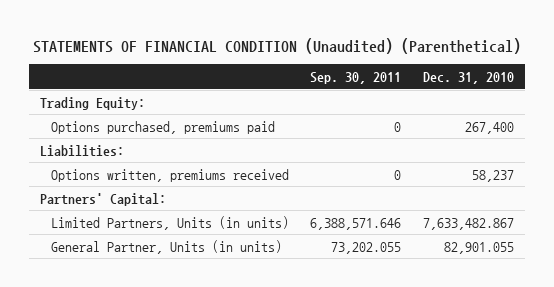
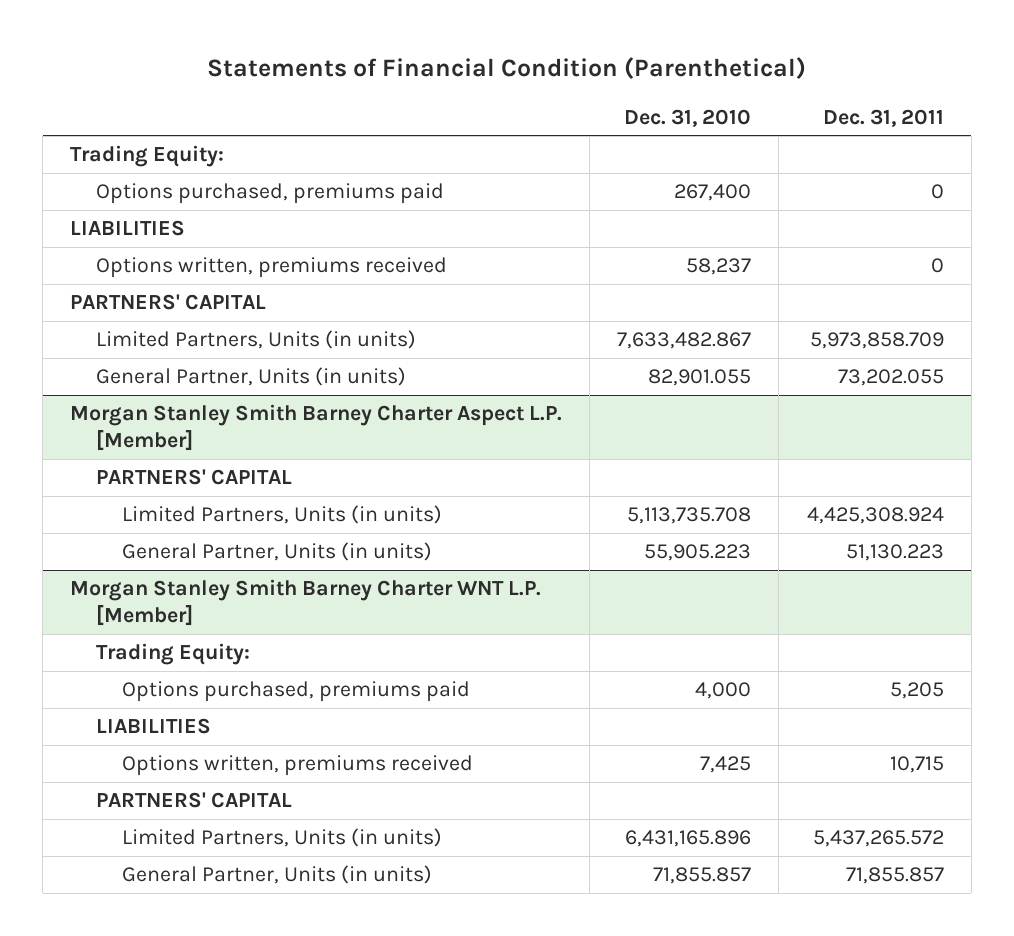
[33,37,522,54] STATEMENTS OF FINANCIAL CONDITION (Unaudited) (Parenthetical) -> [206,57,806,80] Statements of Financial Condition (Parenthetical)
[310,71,402,84] Sep. 30, 2011 -> none
none -> [822,108,944,127] Dec. 31, 2011
[40,144,125,157] Liabilities: -> [70,220,186,237] LIABILITIES
[40,192,167,206] Partners' Capital: -> [70,294,267,311] PARTNERS' CAPITAL
none -> [70,404,563,452] Morgan Stanley Smith Barney Charter Aspect L.P. [Member]
none -> [96,469,293,486] PARTNERS' CAPITAL
none -> [122,505,443,525] Limited Partners, Units (in units)
none -> [122,542,433,562] General Partner, Units (in units)
none -> [70,579,542,627] Morgan Stanley Smith Barney Charter WNT L.P. [Member]
none -> [96,643,251,666] Trading Equity:
none -> [122,681,471,703] Options purchased, premiums paid
none -> [96,718,212,735] LIABILITIES
none -> [122,755,474,777] Options written, premiums received
none -> [96,792,293,809] PARTNERS' CAPITAL
none -> [122,828,443,848] Limited Partners, Units (in units)
none -> [122,865,433,885] General Partner, Units (in units)

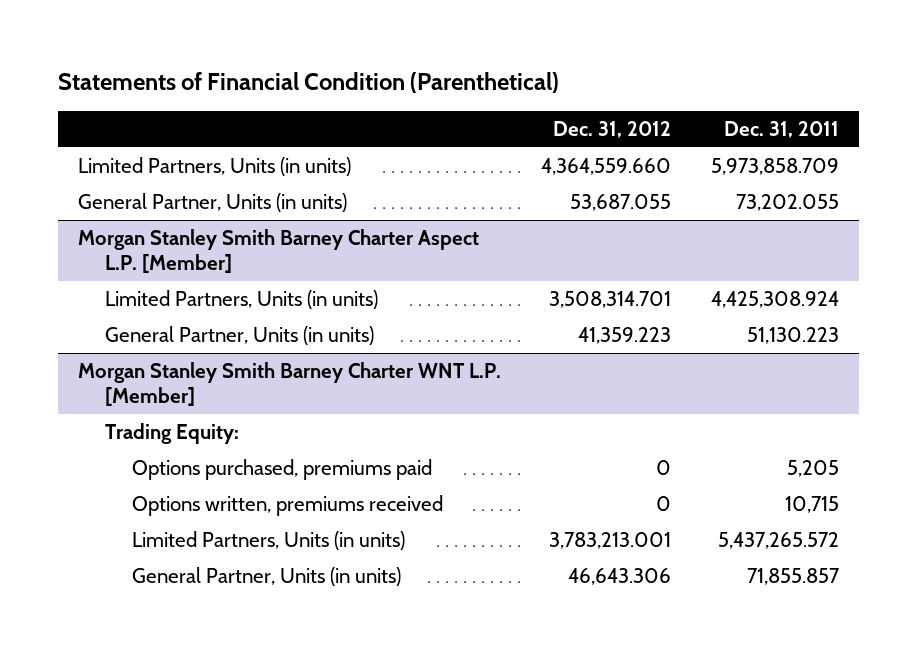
[624,108,752,127] Dec. 31, 2010 -> none
none -> [553,121,672,139] Dec. 31, 2012
[70,145,225,168] Trading Equity: -> none
[96,183,445,205] Options purchased, premiums paid -> none
[70,220,186,237] LIABILITIES -> none
[96,257,448,279] Options written, premiums received -> none
[70,294,267,311] PARTNERS' CAPITAL -> none
[96,469,293,486] PARTNERS' CAPITAL -> none
[96,718,212,735] LIABILITIES -> none
[96,792,293,809] PARTNERS' CAPITAL -> none

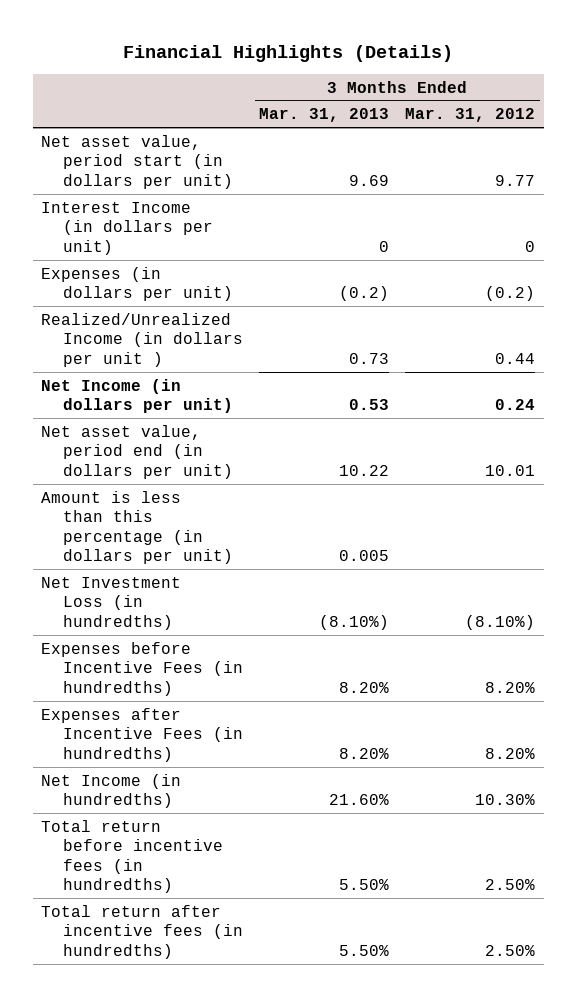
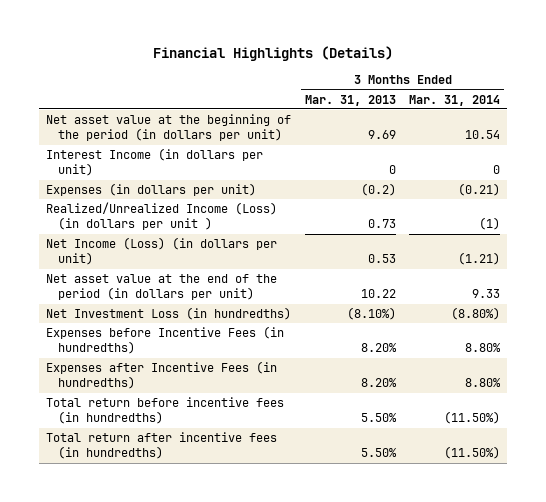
[405,108,536,123] Mar. 31, 2012 -> none
none -> [409,94,501,106] Mar. 31, 2014
[41,134,233,189] Net asset value, period start (in dollars per unit) -> [46,114,292,142] Net asset value at the beginning of the period (in dollars per unit)
[41,490,233,565] Amount is less than this percentage (in dollars per unit) -> none
[41,312,243,367] Realized/Unrealized Income (in dollars per unit ) -> [46,202,278,231] Realized/Unrealized Income (Loss) (in dollars per unit )
[41,378,233,414] Net Income (in dollars per unit) -> [46,237,278,266] Net Income (Loss) (in dollars per unit)
[41,424,233,479] Net asset value, period end (in dollars per unit) -> [46,274,278,301] Net asset value at the end of the period (in dollars per unit)
[41,773,182,809] Net Income (in hundredths) -> none

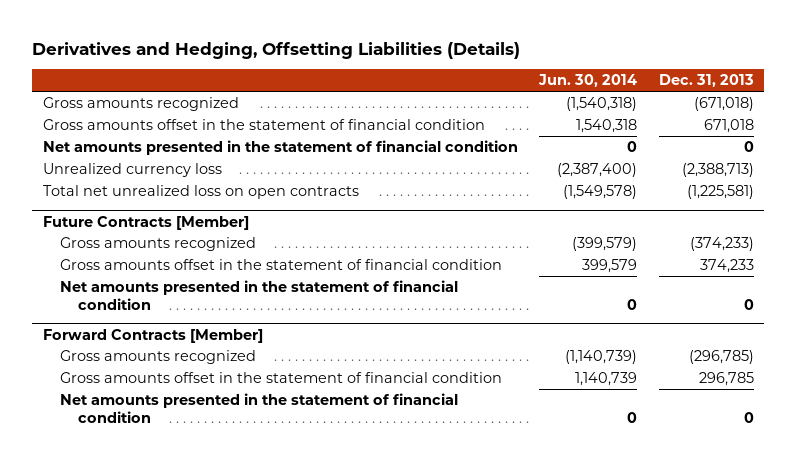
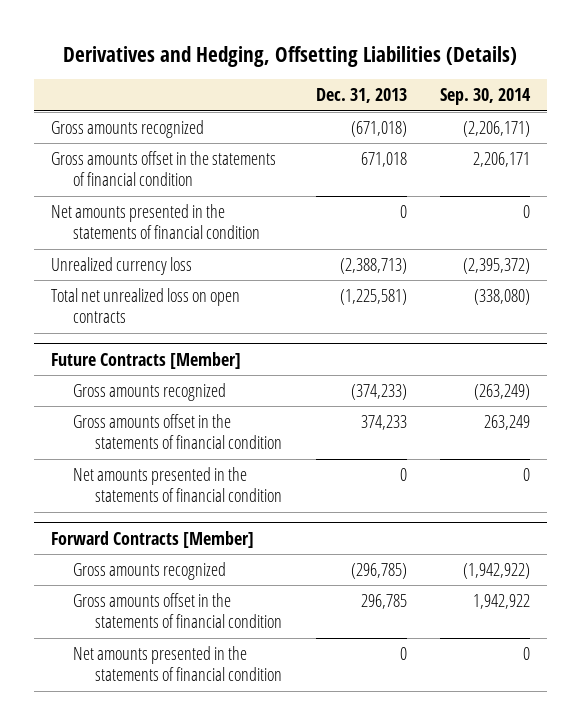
[538,74,638,88] Jun. 30, 2014 -> none
none -> [439,88,531,106] Sep. 30, 2014
[42,118,485,130] Gross amounts offset in the statement of financial condition -> [50,150,276,187] Gross amounts offset in the statements of financial condition
[42,139,518,155] Net amounts presented in the statement of financial condition -> [50,203,261,240] Net amounts presented in the statements of financial condition
[60,258,503,270] Gross amounts offset in the statement of financial condition -> [73,413,283,450] Gross amounts offset in the statements of financial condition
[60,279,459,310] Net amounts presented in the statement of financial condition -> [73,466,283,503] Net amounts presented in the statements of financial condition
[60,371,503,383] Gross amounts offset in the statement of financial condition -> [73,592,283,629] Gross amounts offset in the statements of financial condition
[60,392,459,423] Net amounts presented in the statement of financial condition -> [73,645,283,682] Net amounts presented in the statements of financial condition

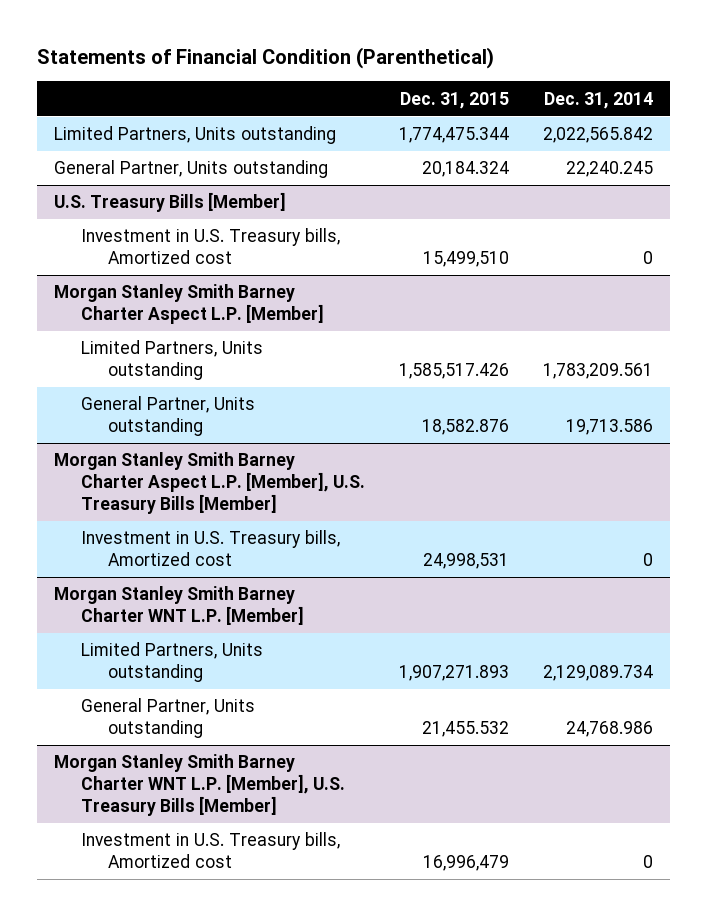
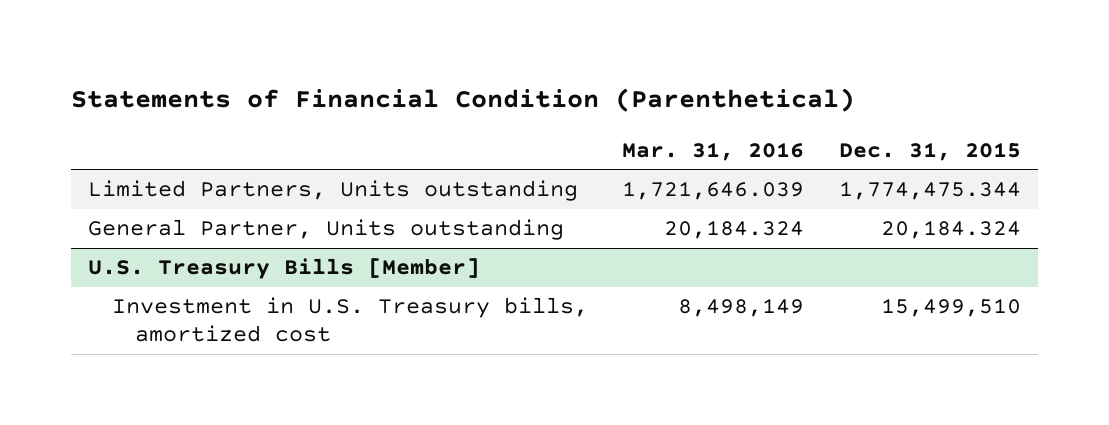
[544,91,654,109] Dec. 31, 2014 -> none
none -> [622,141,805,161] Mar. 31, 2016
[53,284,325,325] Morgan Stanley Smith Barney Charter Aspect L.P. [Member] -> none
[81,340,264,381] Limited Partners, Units outstanding -> none
[81,396,256,437] General Partner, Units outstanding -> none
[53,452,366,515] Morgan Stanley Smith Barney Charter Aspect L.P. [Member], U.S. Treasury Bills [Member] -> none
[81,530,341,567] Investment in U.S. Treasury bills, Amortized cost -> none
[53,586,305,626] Morgan Stanley Smith Barney Charter WNT L.P. [Member] -> none
[81,642,264,683] Limited Partners, Units outstanding -> none
[81,698,256,739] General Partner, Units outstanding -> none
[53,754,346,817] Morgan Stanley Smith Barney Charter WNT L.P. [Member], U.S. Treasury Bills [Member] -> none
[81,832,341,869] Investment in U.S. Treasury bills, Amortized cost -> none
[81,228,341,265] Investment in U.S. Treasury bills, Amortized cost -> [111,297,588,343] Investment in U.S. Treasury bills, amortized cost

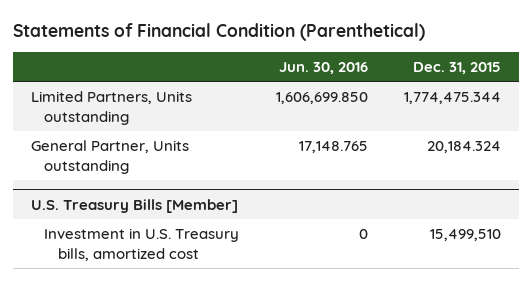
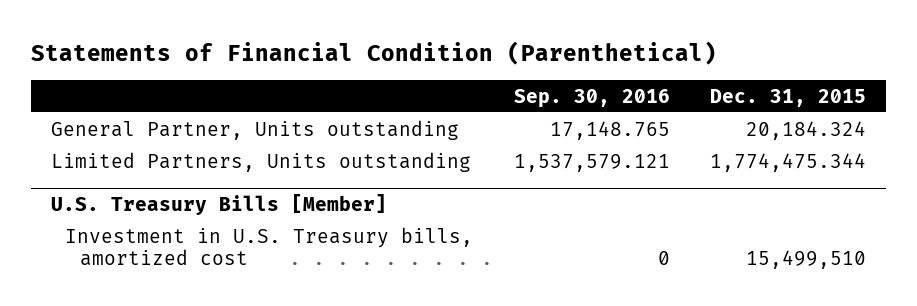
[278,62,368,75] Jun. 30, 2016 -> none
none -> [513,88,670,108] Sep. 30, 2016
[31,91,193,125] Limited Partners, Units outstanding -> [50,151,471,172] Limited Partners, Units outstanding

